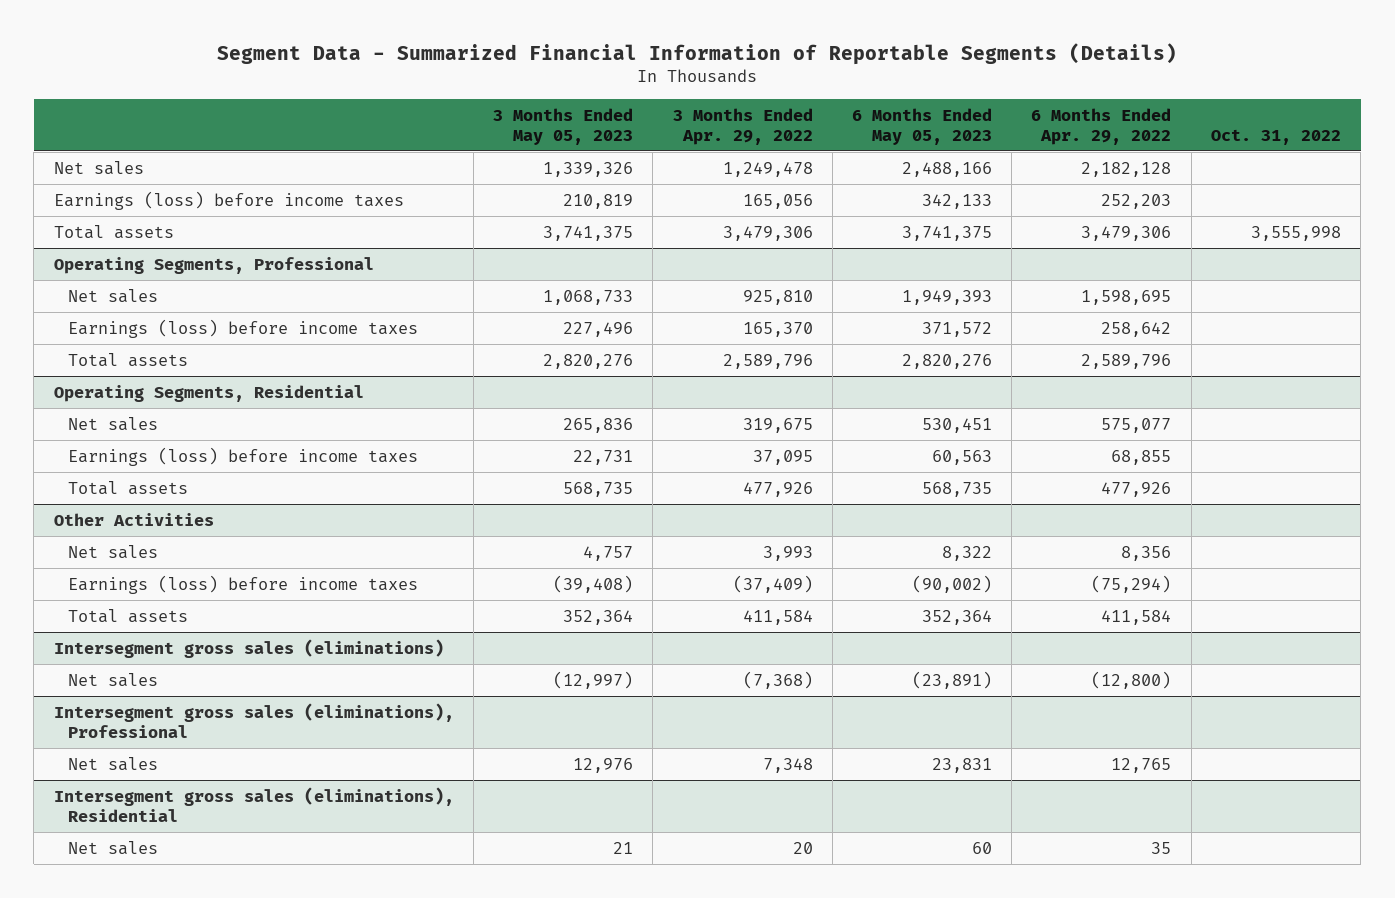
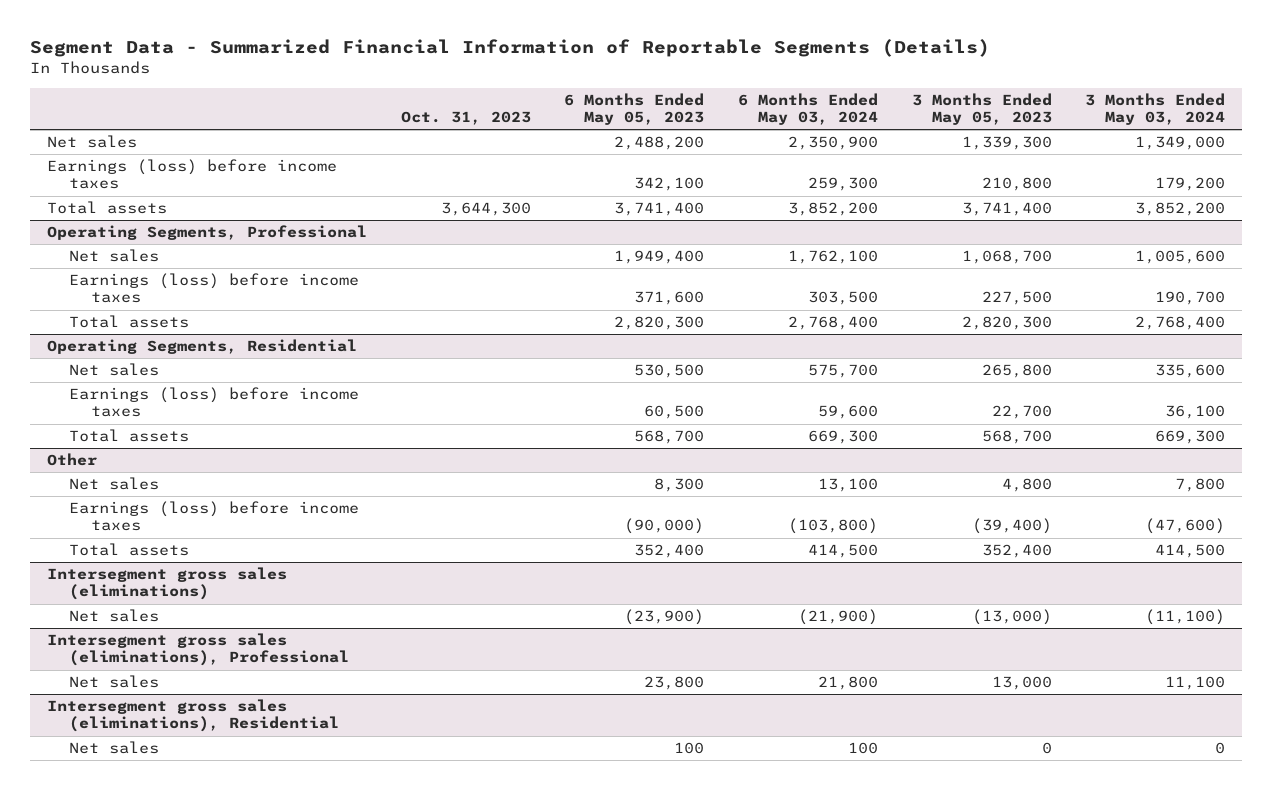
[672,107,813,145] 3 Months Ended Apr. 29, 2022 -> none
[1031,107,1172,145] 6 Months Ended Apr. 29, 2022 -> none
[1210,128,1341,145] Oct. 31, 2022 -> none
none -> [400,111,531,126] Oct. 31, 2023
none -> [737,93,878,126] 6 Months Ended May 03, 2024
none -> [1085,93,1226,126] 3 Months Ended May 03, 2024
[543,161,634,177] 1,339,326 -> [961,136,1052,151] 1,339,300
[902,161,993,177] 2,488,166 -> [614,136,705,151] 2,488,200
[563,193,634,209] 210,819 -> [981,177,1052,192] 210,800
[922,193,993,209] 342,133 -> [634,177,705,192] 342,100
[543,225,634,241] 3,741,375 -> [961,202,1052,217] 3,741,400
[902,225,993,241] 3,741,375 -> [614,202,705,217] 3,741,400
[543,289,634,305] 1,068,733 -> [961,250,1052,265] 1,068,700
[902,289,993,305] 1,949,393 -> [614,250,705,265] 1,949,400
[563,321,634,337] 227,496 -> [981,291,1052,306] 227,500
[922,321,993,337] 371,572 -> [634,291,705,306] 371,600
[543,353,634,369] 2,820,276 -> [961,316,1052,331] 2,820,300
[902,353,993,369] 2,820,276 -> [614,316,705,331] 2,820,300
[563,417,634,433] 265,836 -> [981,364,1052,379] 265,800
[922,417,993,433] 530,451 -> [634,364,705,379] 530,500
[573,449,634,465] 22,731 -> [991,405,1052,420] 22,700
[932,449,993,465] 60,563 -> [644,405,705,420] 60,500
[563,481,634,497] 568,735 -> [981,430,1052,445] 568,700
[922,481,993,497] 568,735 -> [634,430,705,445] 568,700
[53,512,214,526] Other Activities -> [47,453,98,467] Other
[583,545,634,561] 4,757 -> [1001,478,1052,493] 4,800
[942,545,993,561] 8,322 -> [654,478,705,493] 8,300
[553,574,634,593] (39,408) -> [971,518,1052,535] (39,400)
[912,574,993,593] (90,002) -> [624,518,705,535] (90,000)
[563,609,634,625] 352,364 -> [981,544,1052,559] 352,400
[922,609,993,625] 352,364 -> [634,544,705,559] 352,400
[553,670,634,689] (12,997) -> [971,609,1052,626] (13,000)
[912,670,993,689] (23,891) -> [624,609,705,626] (23,900)
[573,757,634,773] 12,976 -> [991,676,1052,691] 13,000
[932,757,993,773] 23,831 -> [644,676,705,691] 23,800
[613,841,634,854] 21 -> [1041,742,1052,755] 0
[972,841,993,854] 60 -> [674,742,705,755] 100

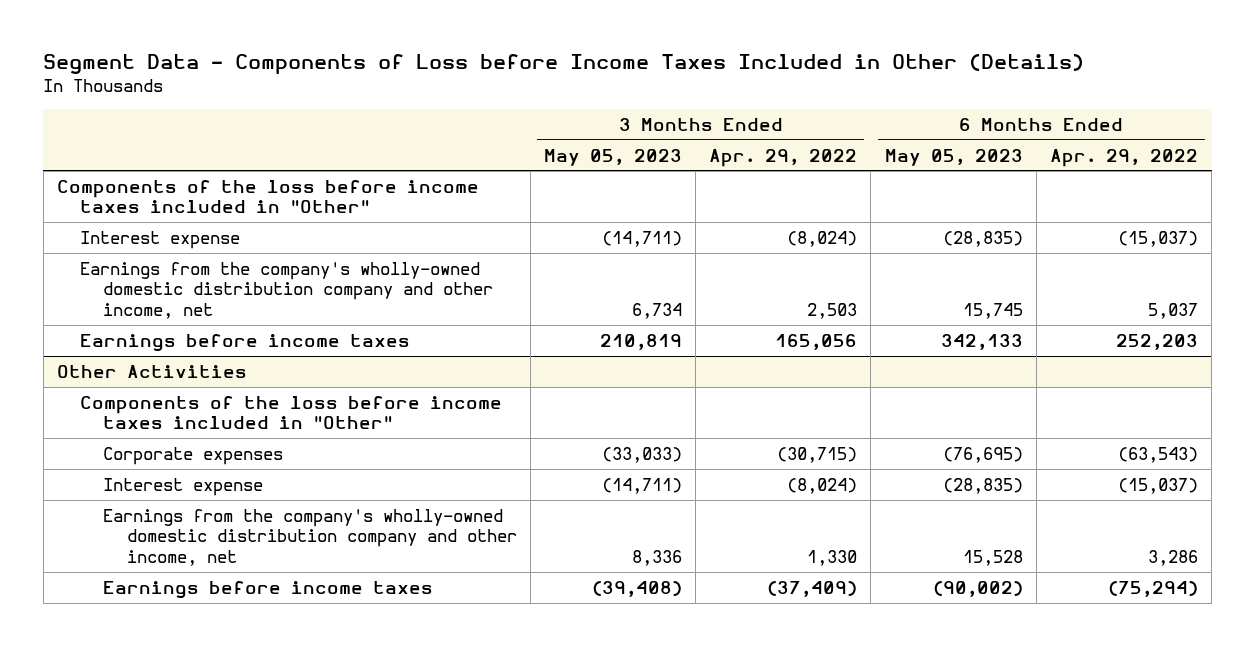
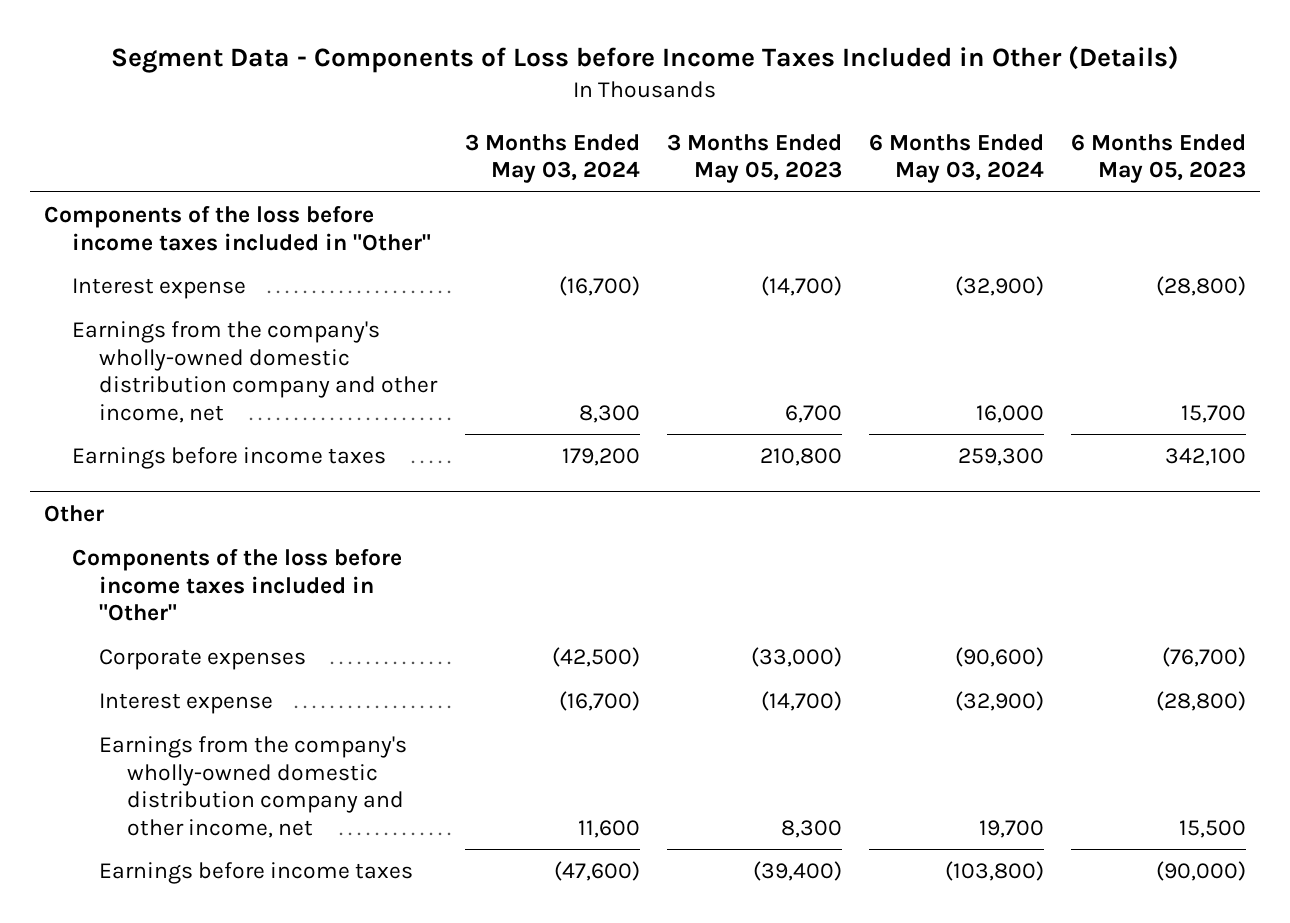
[709,148,858,167] Apr. 29, 2022 -> none
[1050,148,1199,167] Apr. 29, 2022 -> none
none -> [464,133,640,184] 3 Months Ended May 03, 2024
none -> [869,133,1045,184] 6 Months Ended May 03, 2024
[601,230,682,247] (14,711) -> [760,276,842,297] (14,700)
[942,230,1023,247] (28,835) -> [1156,276,1247,297] (28,800)
[631,302,682,319] 6,734 -> [784,404,842,423] 6,700
[962,302,1023,319] 15,745 -> [1181,404,1247,423] 15,700
[599,333,682,350] 210,819 -> [759,448,842,467] 210,800
[940,333,1023,350] 342,133 -> [1165,448,1247,467] 342,100
[56,364,247,378] Other Activities -> [43,504,104,522] Other
[601,446,682,463] (33,033) -> [750,647,842,668] (33,000)
[942,446,1023,463] (76,695) -> [1162,647,1247,668] (76,700)
[601,477,682,494] (14,711) -> [760,691,842,712] (14,700)
[942,477,1023,494] (28,835) -> [1156,691,1247,712] (28,800)
[631,549,682,566] 8,336 -> [780,819,842,838] 8,300
[962,549,1023,566] 15,528 -> [1179,819,1247,838] 15,500
[591,580,682,597] (39,408) -> [752,861,842,882] (39,400)
[932,580,1023,597] (90,002) -> [1156,861,1247,882] (90,000)

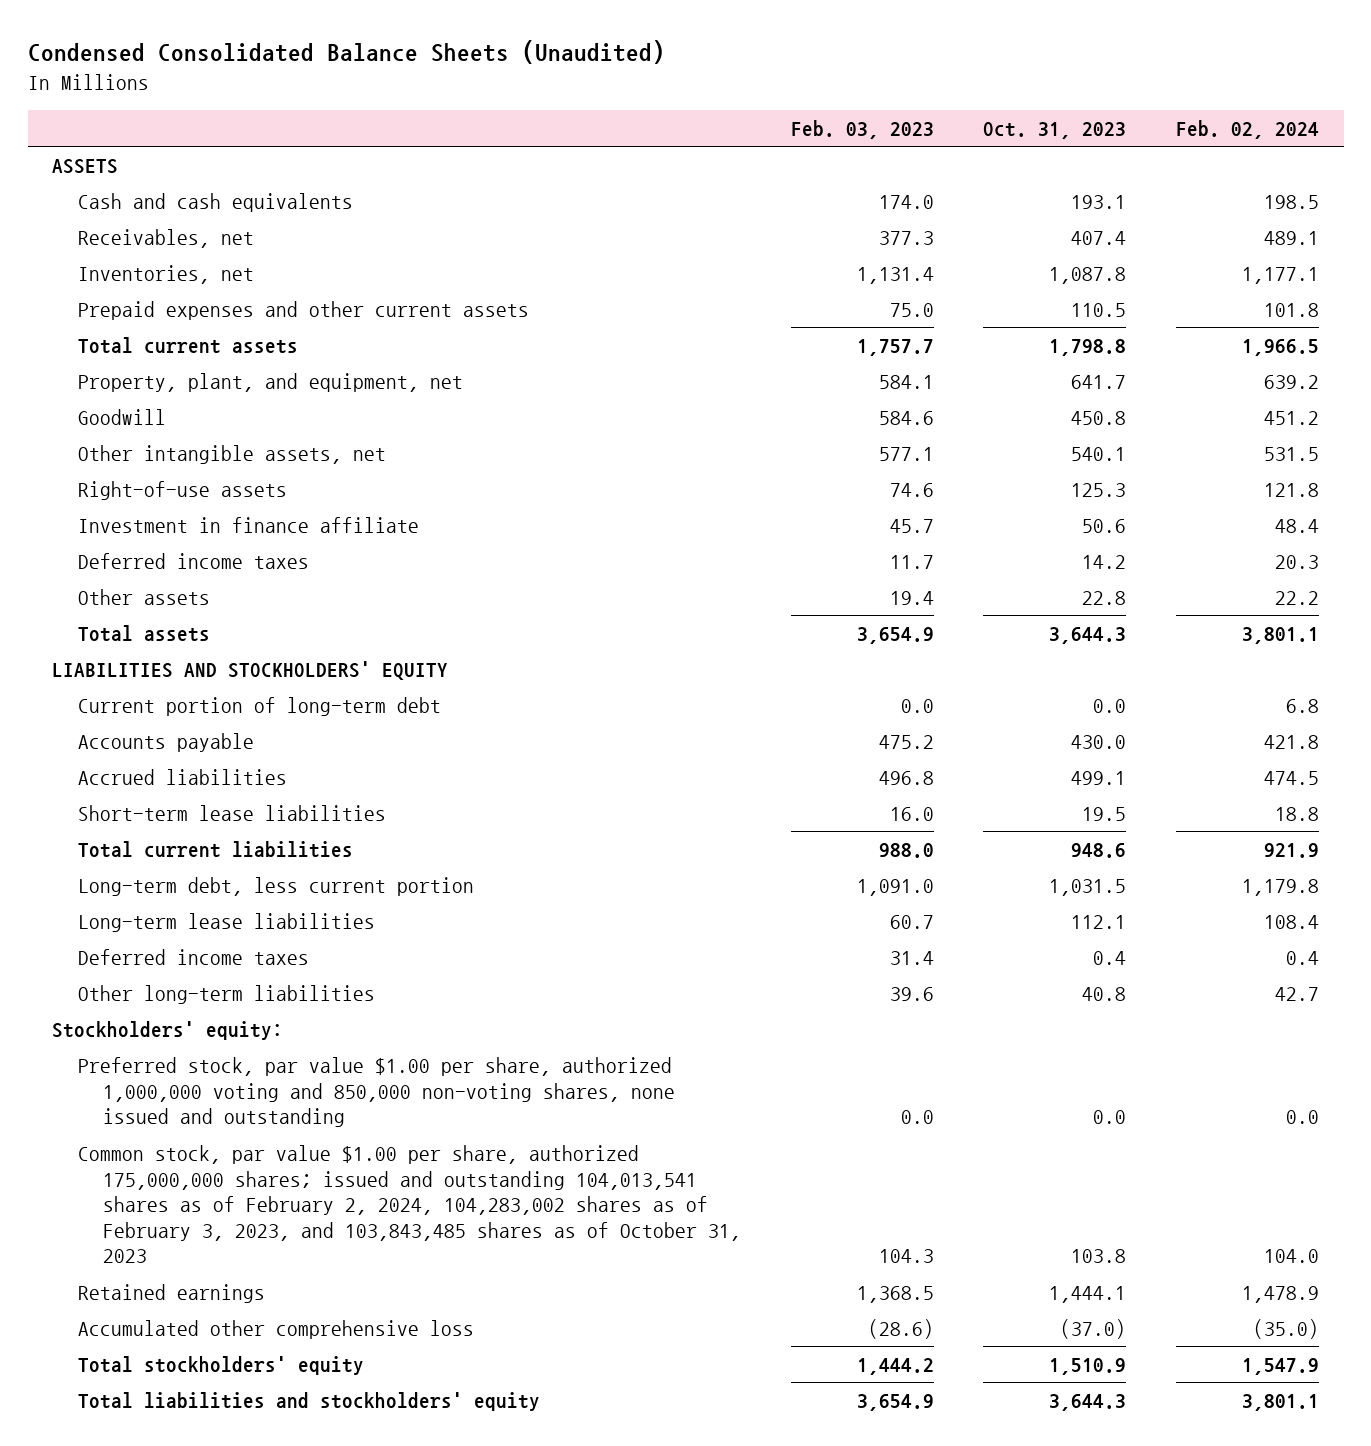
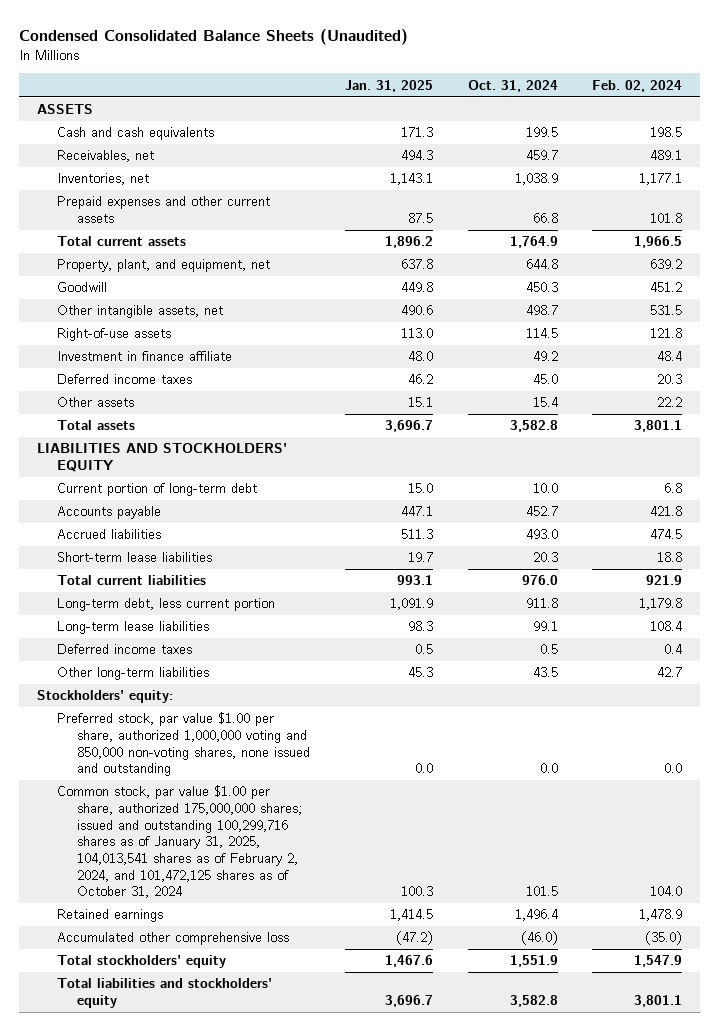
[790,119,934,139] Feb. 03, 2023 -> none
[983,121,1127,139] Oct. 31, 2023 -> none
none -> [345,79,434,92] Jan. 31, 2025
none -> [467,79,558,92] Oct. 31, 2024
[77,1144,742,1264] Common stock, par value $1.00 per share, authorized 175,000,000 shares; issued and outstanding 104,013,541 shares as of February 2, 2024, 104,283,002 shares as of February 3, 2023, and 103,843,485 shares as of October 31, 2023 -> [57,785,303,899] Common stock, par value $1.00 per share, authorized 175,000,000 shares; issued and outstanding 100,299,716 shares as of January 31, 2025, 104,013,541 shares as of February 2, 2024, and 101,472,125 shares as of October 31, 2024

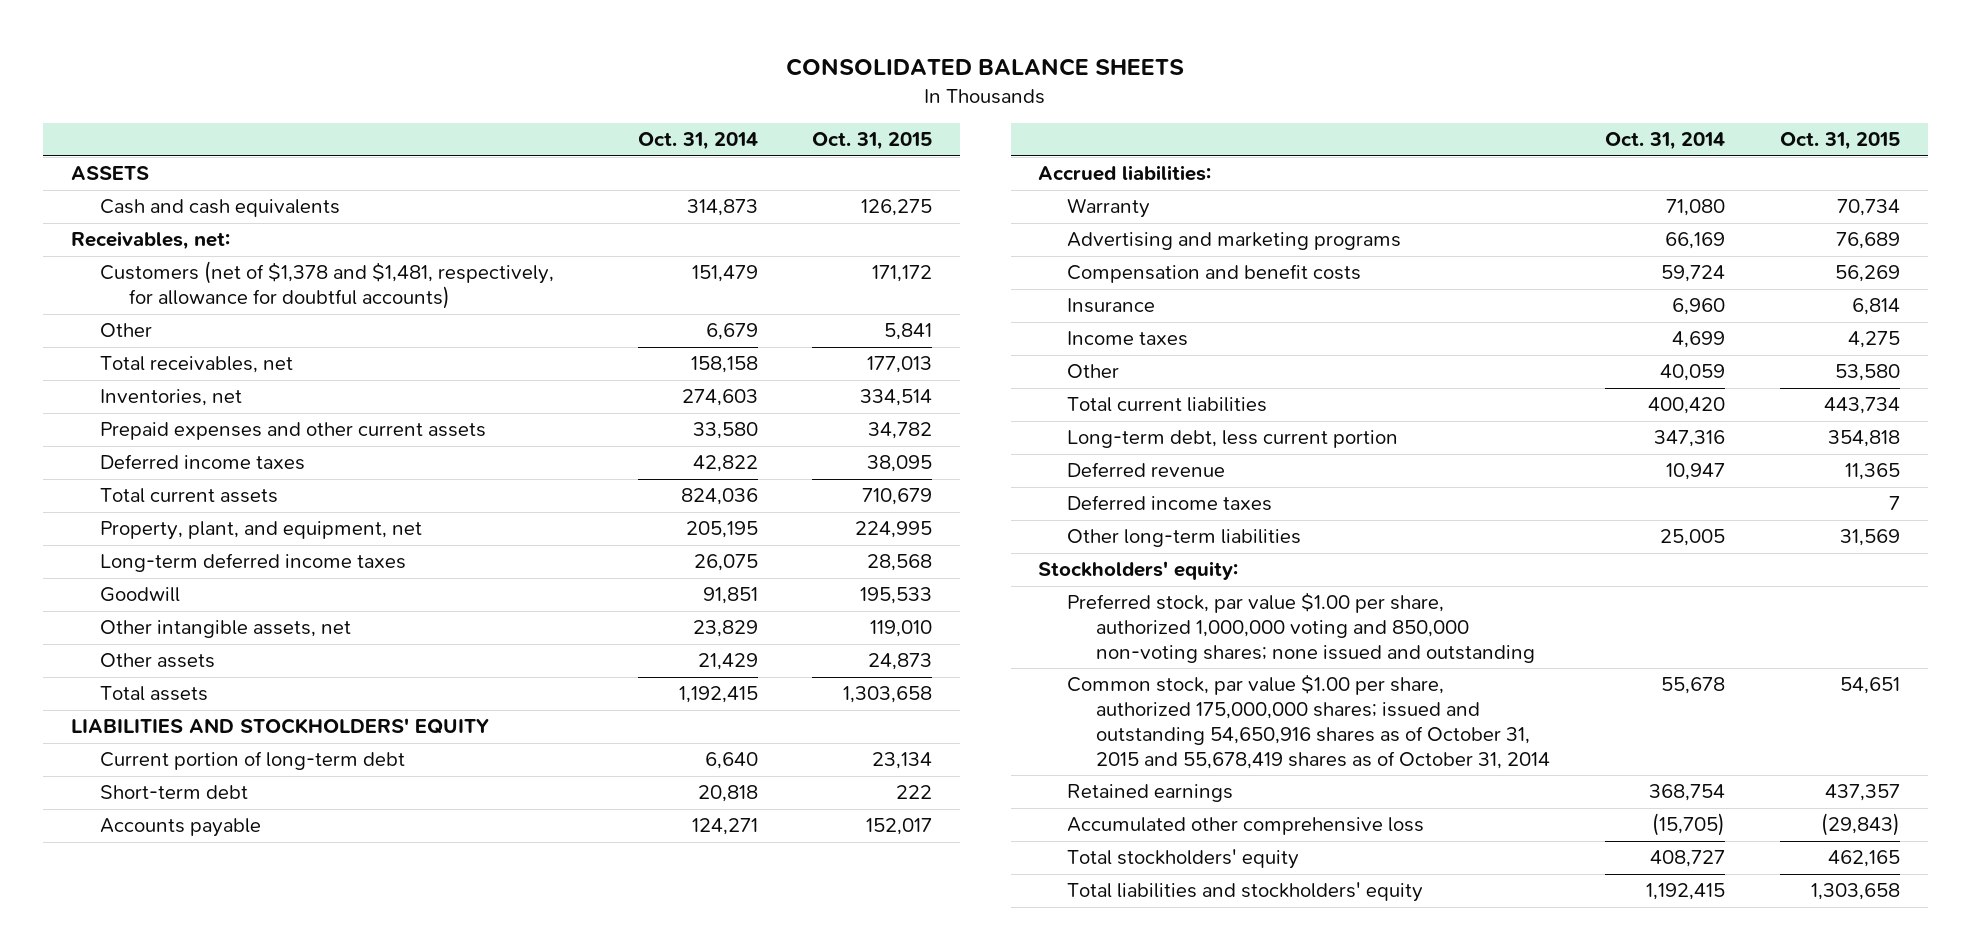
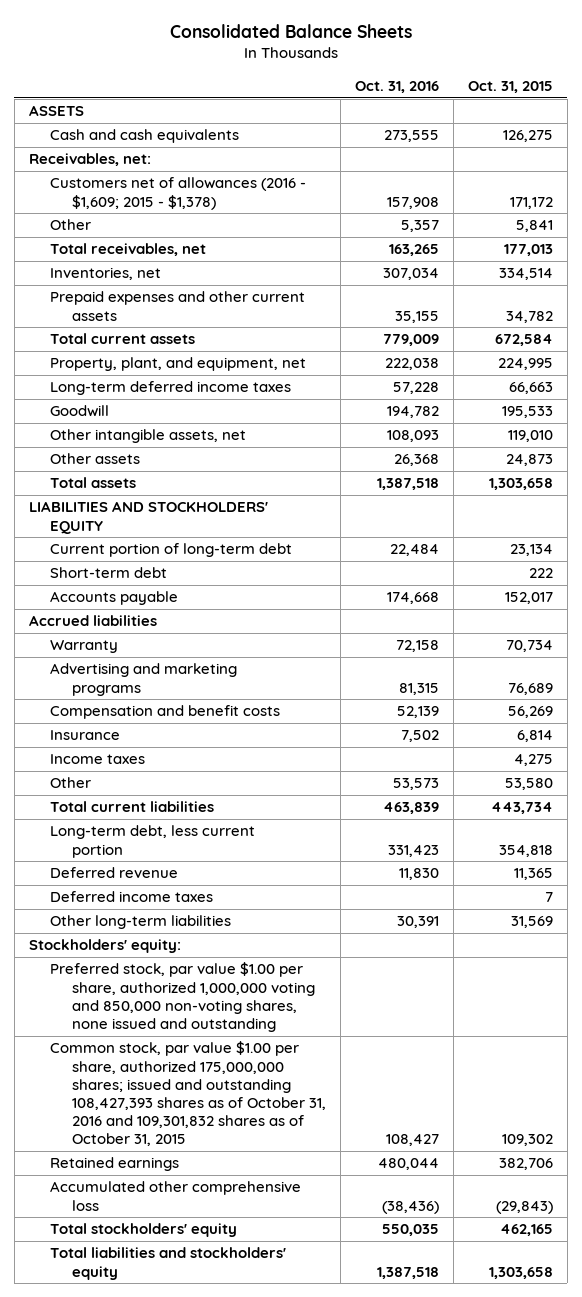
[786,58,1185,77] CONSOLIDATED BALANCE SHEETS -> [169,23,412,38] Consolidated Balance Sheets
[637,132,758,151] Oct. 31, 2014 -> none
none -> [354,80,439,93] Oct. 31, 2016
[99,261,554,310] Customers (net of $1,378 and $1,481, respectively, for allowance for doubtful accounts) -> [50,177,307,210] Customers net of allowances (2016 - $1,609; 2015 - $1,378)
[99,454,305,471] Deferred income taxes -> none
[862,488,933,506] 710,679 -> [494,334,553,347] 672,584
[867,554,933,572] 28,568 -> [508,382,553,395] 66,663
[1038,165,1212,182] Accrued liabilities: -> [28,615,157,627] Accrued liabilities
[1067,592,1536,664] Preferred stock, par value $1.00 per share, authorized 1,000,000 voting and 850,000 non-voting shares; none issued and outstanding -> [50,962,315,1032] Preferred stock, par value $1.00 per share, authorized 1,000,000 voting and 850,000 non-voting shares, none issued and outstanding
[1067,674,1551,770] Common stock, par value $1.00 per share, authorized 175,000,000 shares; issued and outstanding 54,650,916 shares as of October 31, 2015 and 55,678,419 shares as of October 31, 2014 -> [50,1041,326,1147] Common stock, par value $1.00 per share, authorized 175,000,000 shares; issued and outstanding 108,427,393 shares as of October 31, 2016 and 109,301,832 shares as of October 31, 2015
[1840,677,1901,695] 54,651 -> [501,1134,553,1147] 109,302
[1825,784,1901,802] 437,357 -> [498,1158,553,1171] 382,706

